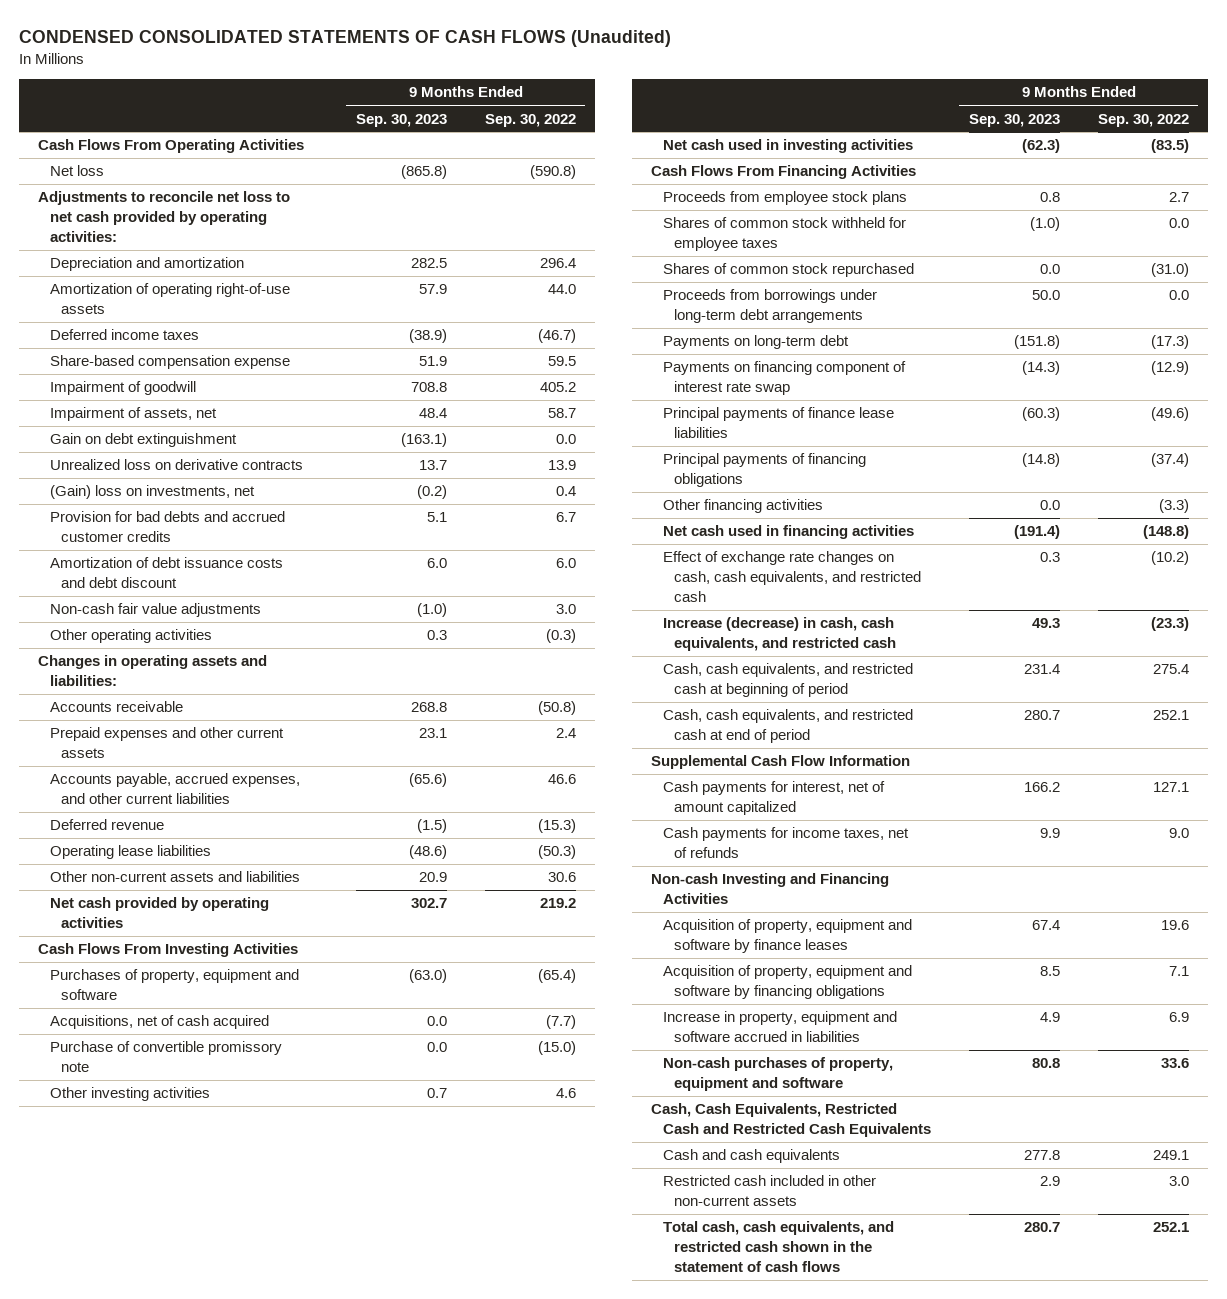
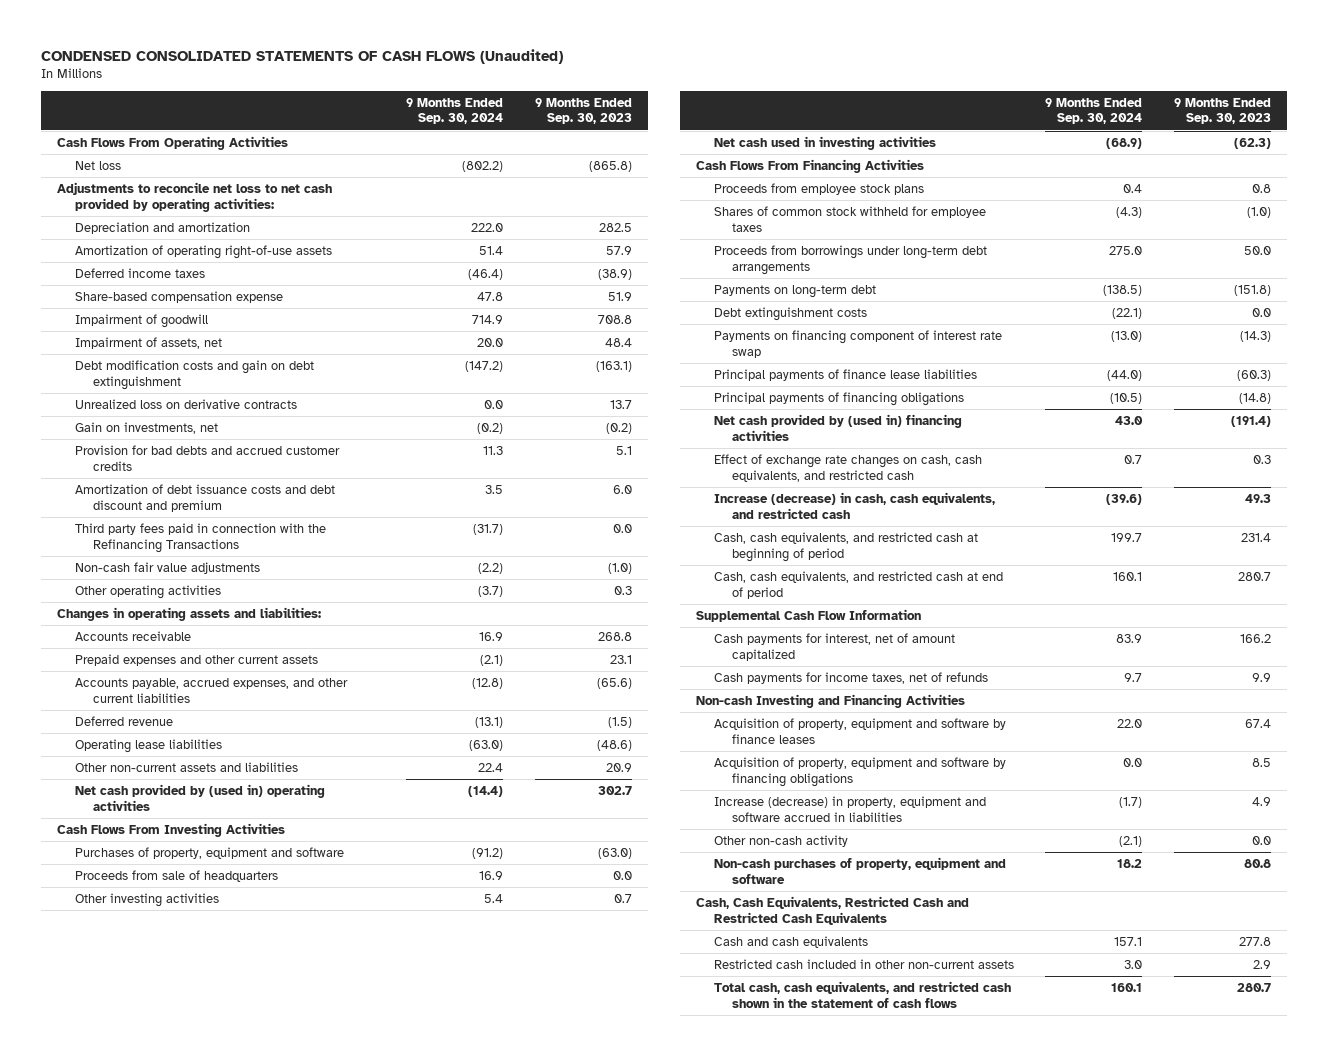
[484,113,576,127] Sep. 30, 2022 -> none
none -> [406,97,504,125] 9 Months Ended Sep. 30, 2024
[49,433,237,448] Gain on debt extinguishment -> [74,359,314,390] Debt modification costs and gain on debt extinguishment
[49,485,255,500] (Gain) loss on investments, net -> [74,421,218,434] Gain on investments, net
[49,557,283,589] Amortization of debt issuance costs and debt discount -> [74,483,335,512] Amortization of debt issuance costs and debt discount and premium
none -> [74,522,326,553] Third party fees paid in connection with the Refinancing Transactions
[49,897,269,929] Net cash provided by operating activities -> [74,783,325,811] Net cash provided by (used in) operating activities
[49,1015,269,1030] Acquisitions, net of cash acquired -> none
[49,1041,282,1073] Purchase of convertible promissory note -> none
none -> [74,869,278,882] Proceeds from sale of headquarters
[662,263,914,278] Shares of common stock repurchased -> none
none -> [713,306,867,321] Debt extinguishment costs
[662,499,823,514] Other financing activities -> none
[662,525,914,540] Net cash used in financing activities -> [713,413,962,441] Net cash provided by (used in) financing activities
[662,1011,897,1043] Increase in property, equipment and software accrued in liabilities -> [713,795,986,822] Increase (decrease) in property, equipment and software accrued in liabilities
none -> [713,834,848,847] Other non-cash activity

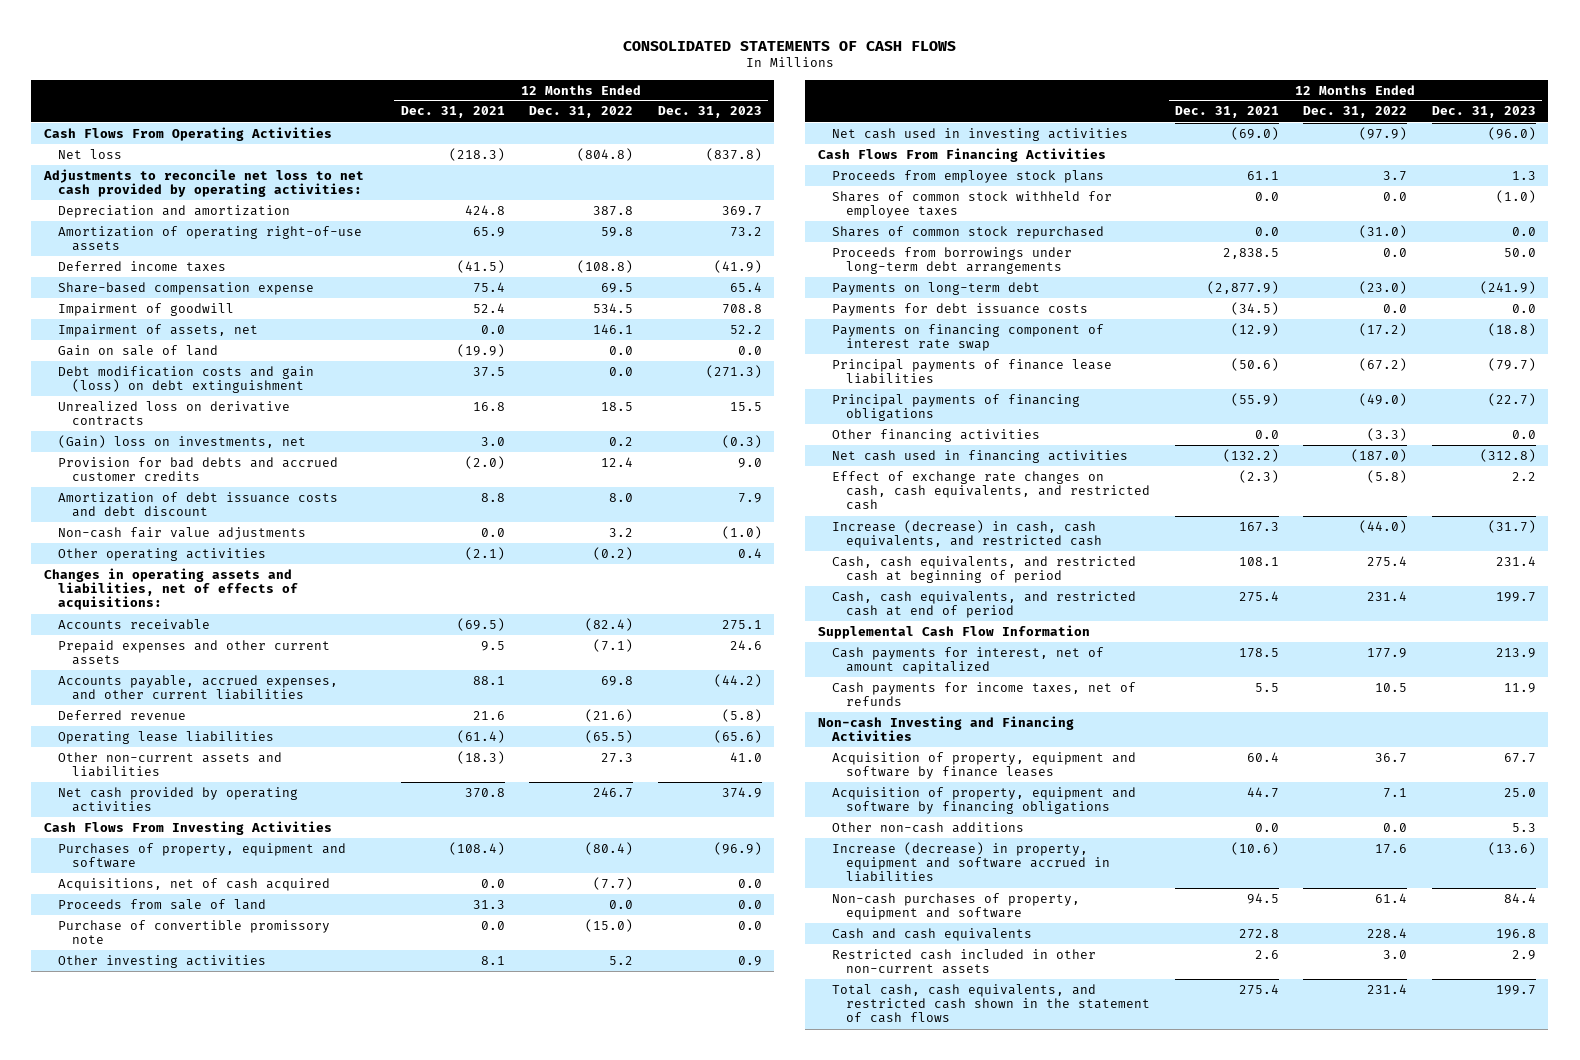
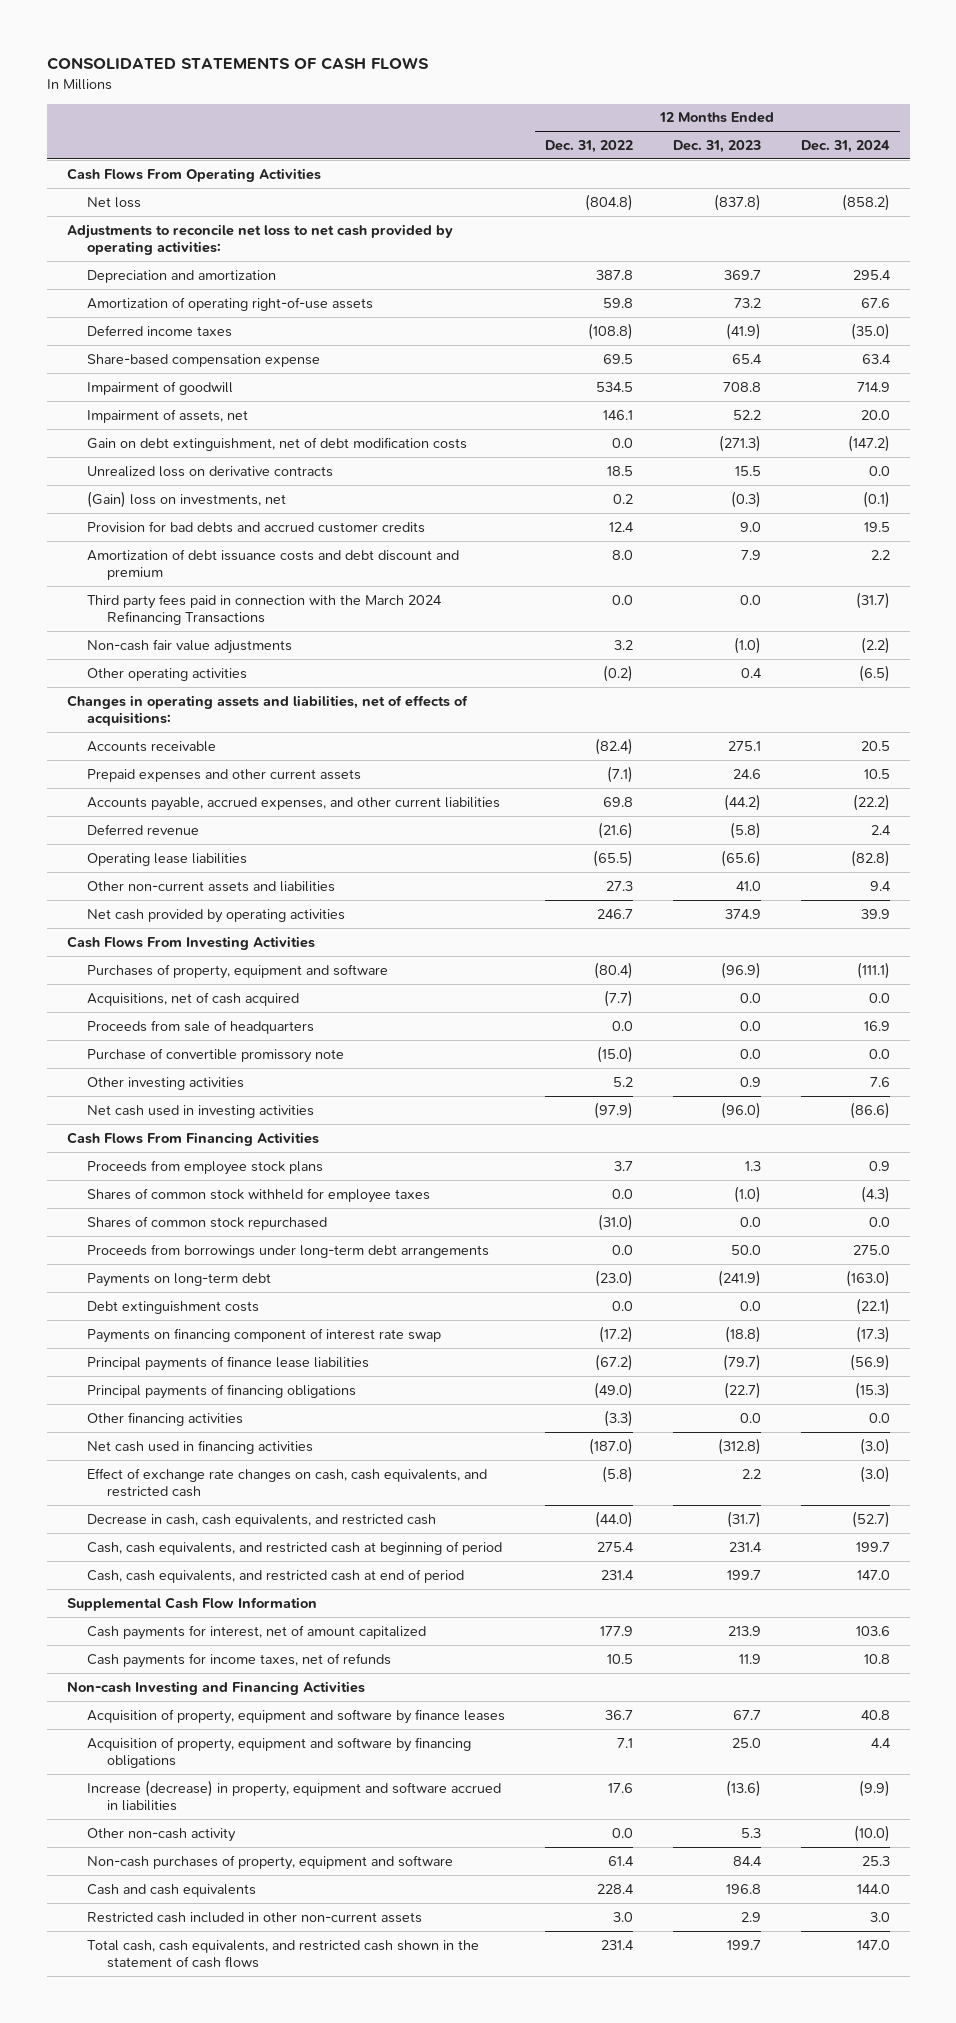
[400,106,505,119] Dec. 31, 2021 -> none
none -> [800,139,890,153] Dec. 31, 2024
[57,344,218,356] Gain on sale of land -> none
[57,365,314,394] Debt modification costs and gain (loss) on debt extinguishment -> [86,436,467,451] Gain on debt extinguishment, net of debt modification costs
[57,491,338,518] Amortization of debt issuance costs and debt discount -> [86,548,459,581] Amortization of debt issuance costs and debt discount and premium
none -> [86,593,442,626] Third party fees paid in connection with the March 2024 Refinancing Transactions
[57,898,266,910] Proceeds from sale of land -> [86,1019,314,1034] Proceeds from sale of headquarters
[831,302,1088,316] Payments for debt issuance costs -> none
none -> [86,1300,259,1314] Debt extinguishment costs
[831,519,1102,549] Increase (decrease) in cash, cash equivalents, and restricted cash -> [86,1513,436,1527] Decrease in cash, cash equivalents, and restricted cash
[831,821,1024,833] Other non-cash additions -> none
none -> [86,1827,236,1842] Other non-cash activity

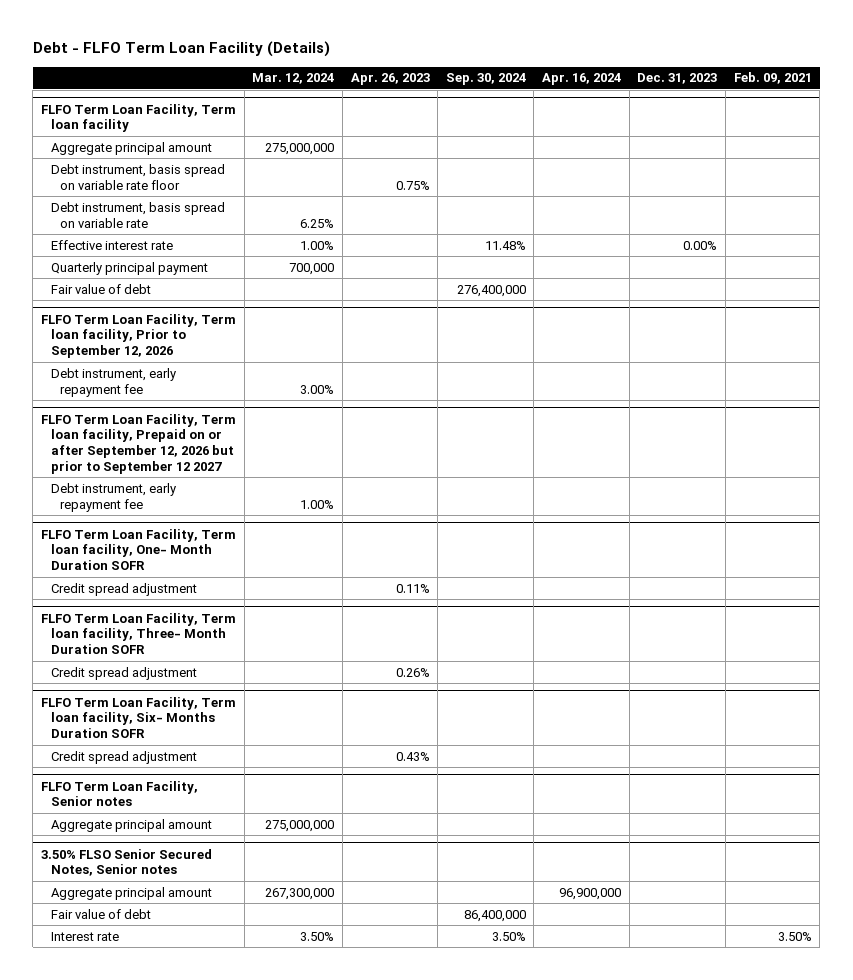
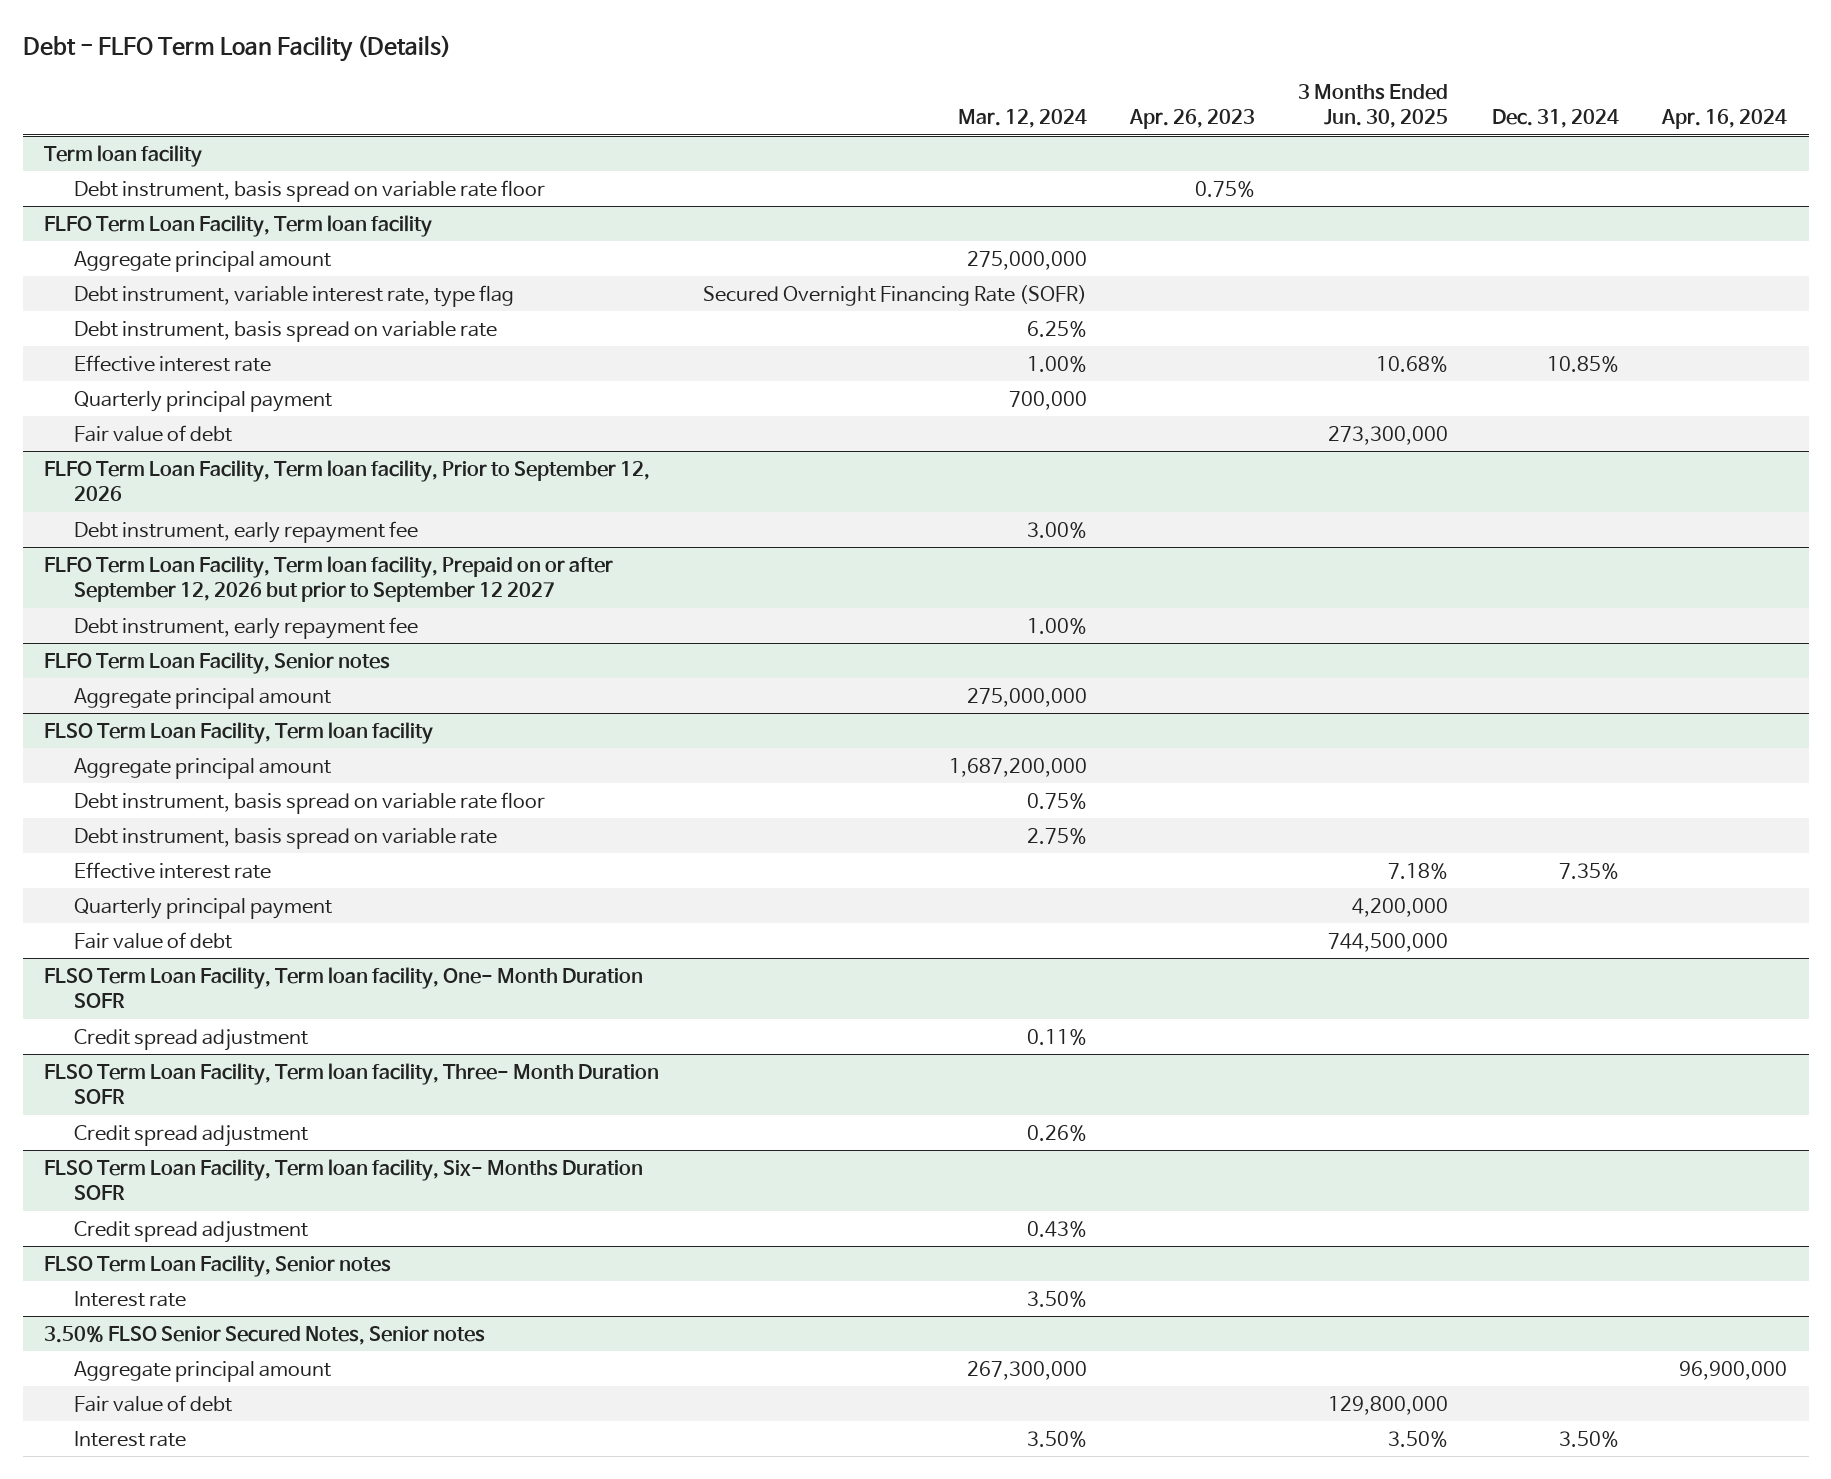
[445,73,526,86] Sep. 30, 2024 -> none
[637,73,718,85] Dec. 31, 2023 -> none
[733,72,812,85] Feb. 09, 2021 -> none
none -> [1298,83,1449,129] 3 Months Ended Jun. 30, 2025
none -> [1491,109,1619,129] Dec. 31, 2024
none -> [44,144,203,167] Term loan facility
none -> [74,179,546,202] Debt instrument, basis spread on variable rate floor
[50,163,225,190] Debt instrument, basis spread on variable rate floor -> none
none -> [74,284,515,307] Debt instrument, variable interest rate, type flag
[40,528,236,571] FLFO Term Loan Facility, Term loan facility, One- Month Duration SOFR -> none
[50,582,197,596] Credit spread adjustment -> none
[40,612,236,655] FLFO Term Loan Facility, Term loan facility, Three- Month Duration SOFR -> none
[50,666,197,680] Credit spread adjustment -> none
[40,696,236,739] FLFO Term Loan Facility, Term loan facility, Six- Months Duration SOFR -> none
[50,750,197,764] Credit spread adjustment -> none
none -> [44,721,434,744] FLSO Term Loan Facility, Term loan facility
none -> [74,757,332,779] Aggregate principal amount
none -> [74,791,546,814] Debt instrument, basis spread on variable rate floor
none -> [74,827,498,849] Debt instrument, basis spread on variable rate
none -> [74,861,272,879] Effective interest rate
none -> [74,897,333,919] Quarterly principal payment
none -> [74,931,233,949] Fair value of debt
none -> [44,966,644,1009] FLSO Term Loan Facility, Term loan facility, One- Month Duration SOFR
none -> [74,1028,309,1051] Credit spread adjustment
none -> [44,1062,660,1105] FLSO Term Loan Facility, Term loan facility, Three- Month Duration SOFR
none -> [74,1124,309,1147] Credit spread adjustment
none -> [44,1158,644,1201] FLSO Term Loan Facility, Term loan facility, Six- Months Duration SOFR
none -> [74,1220,309,1243] Credit spread adjustment
none -> [44,1254,392,1277] FLSO Term Loan Facility, Senior notes
none -> [74,1290,187,1307] Interest rate

